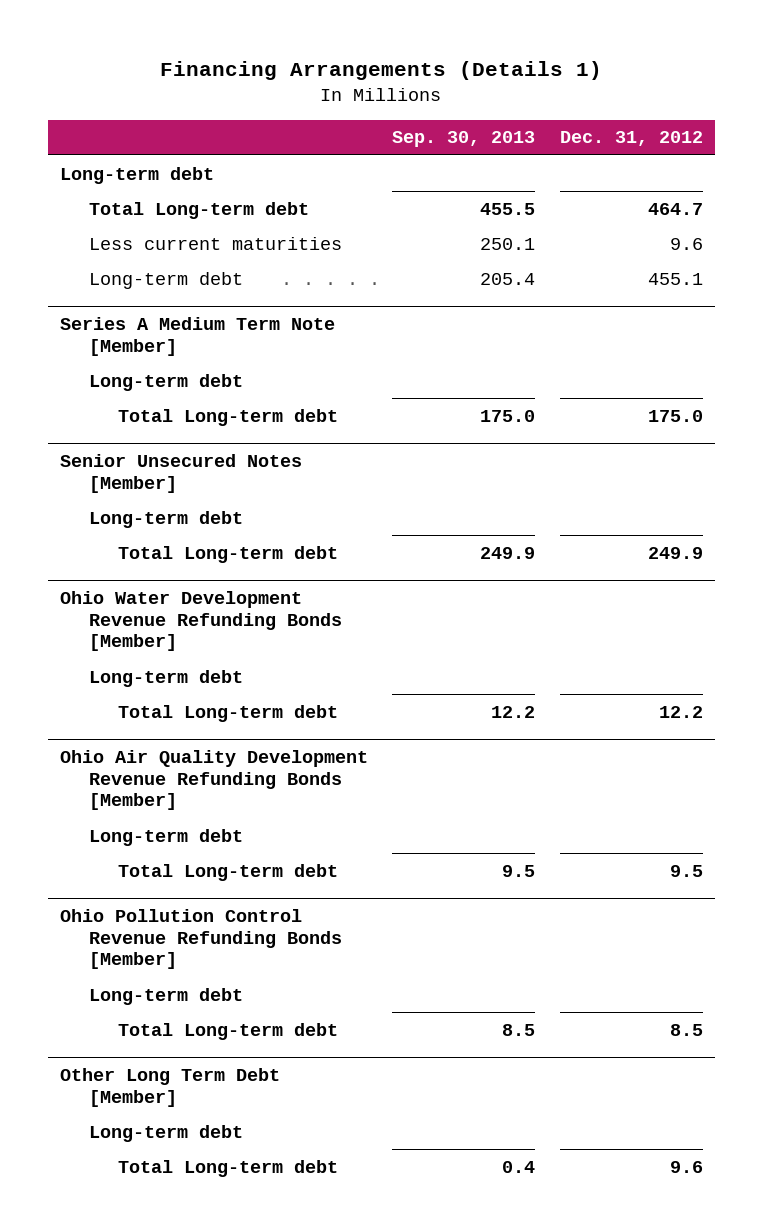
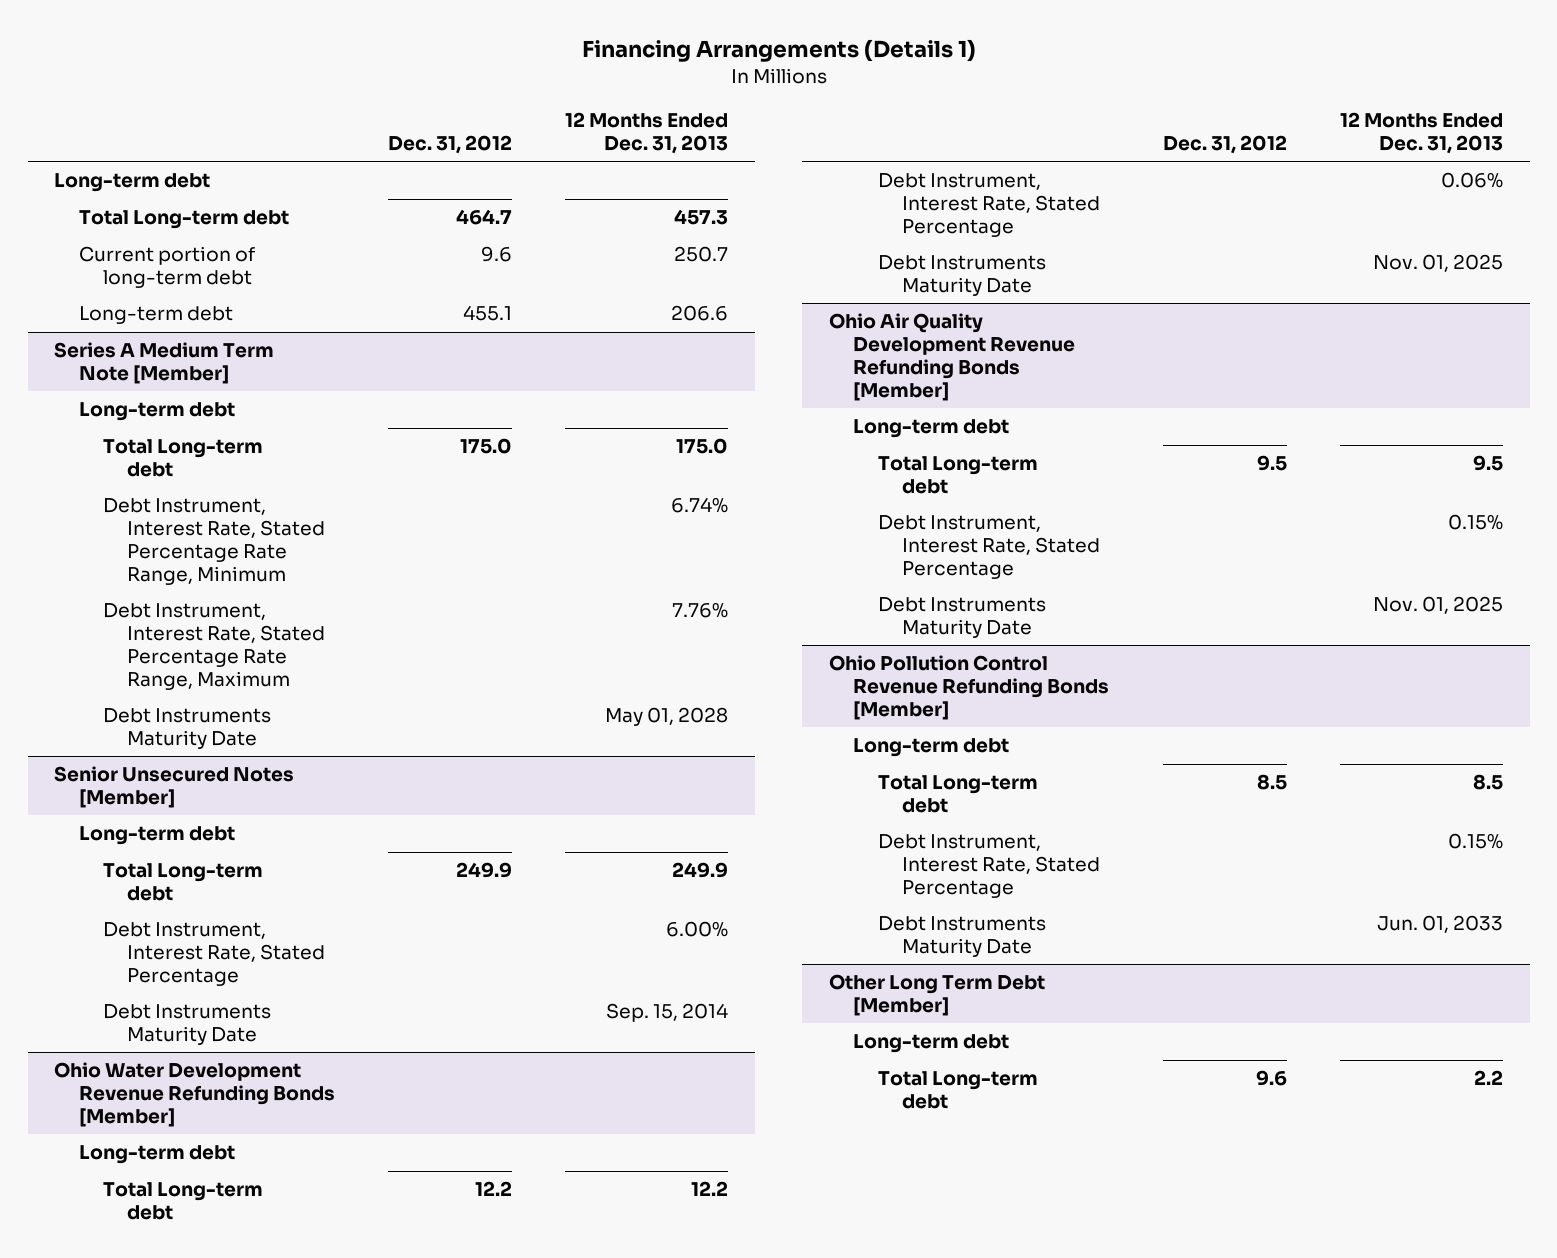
[392,131,536,148] Sep. 30, 2013 -> none
none -> [565,112,729,154] 12 Months Ended Dec. 31, 2013
[89,236,343,250] Less current maturities -> [78,246,255,288] Current portion of long-term debt
none -> [103,498,326,585] Debt Instrument, Interest Rate, Stated Percentage Rate Range, Minimum
none -> [103,603,326,690] Debt Instrument, Interest Rate, Stated Percentage Rate Range, Maximum
none -> [103,708,272,749] Debt Instruments Maturity Date
none -> [103,922,326,986] Debt Instrument, Interest Rate, Stated Percentage
none -> [103,1004,272,1045] Debt Instruments Maturity Date
none -> [877,173,1101,237] Debt Instrument, Interest Rate, Stated Percentage
none -> [877,255,1046,296] Debt Instruments Maturity Date
none -> [877,515,1101,579] Debt Instrument, Interest Rate, Stated Percentage
none -> [877,597,1046,638] Debt Instruments Maturity Date
none -> [877,834,1101,898] Debt Instrument, Interest Rate, Stated Percentage
none -> [877,916,1046,957] Debt Instruments Maturity Date

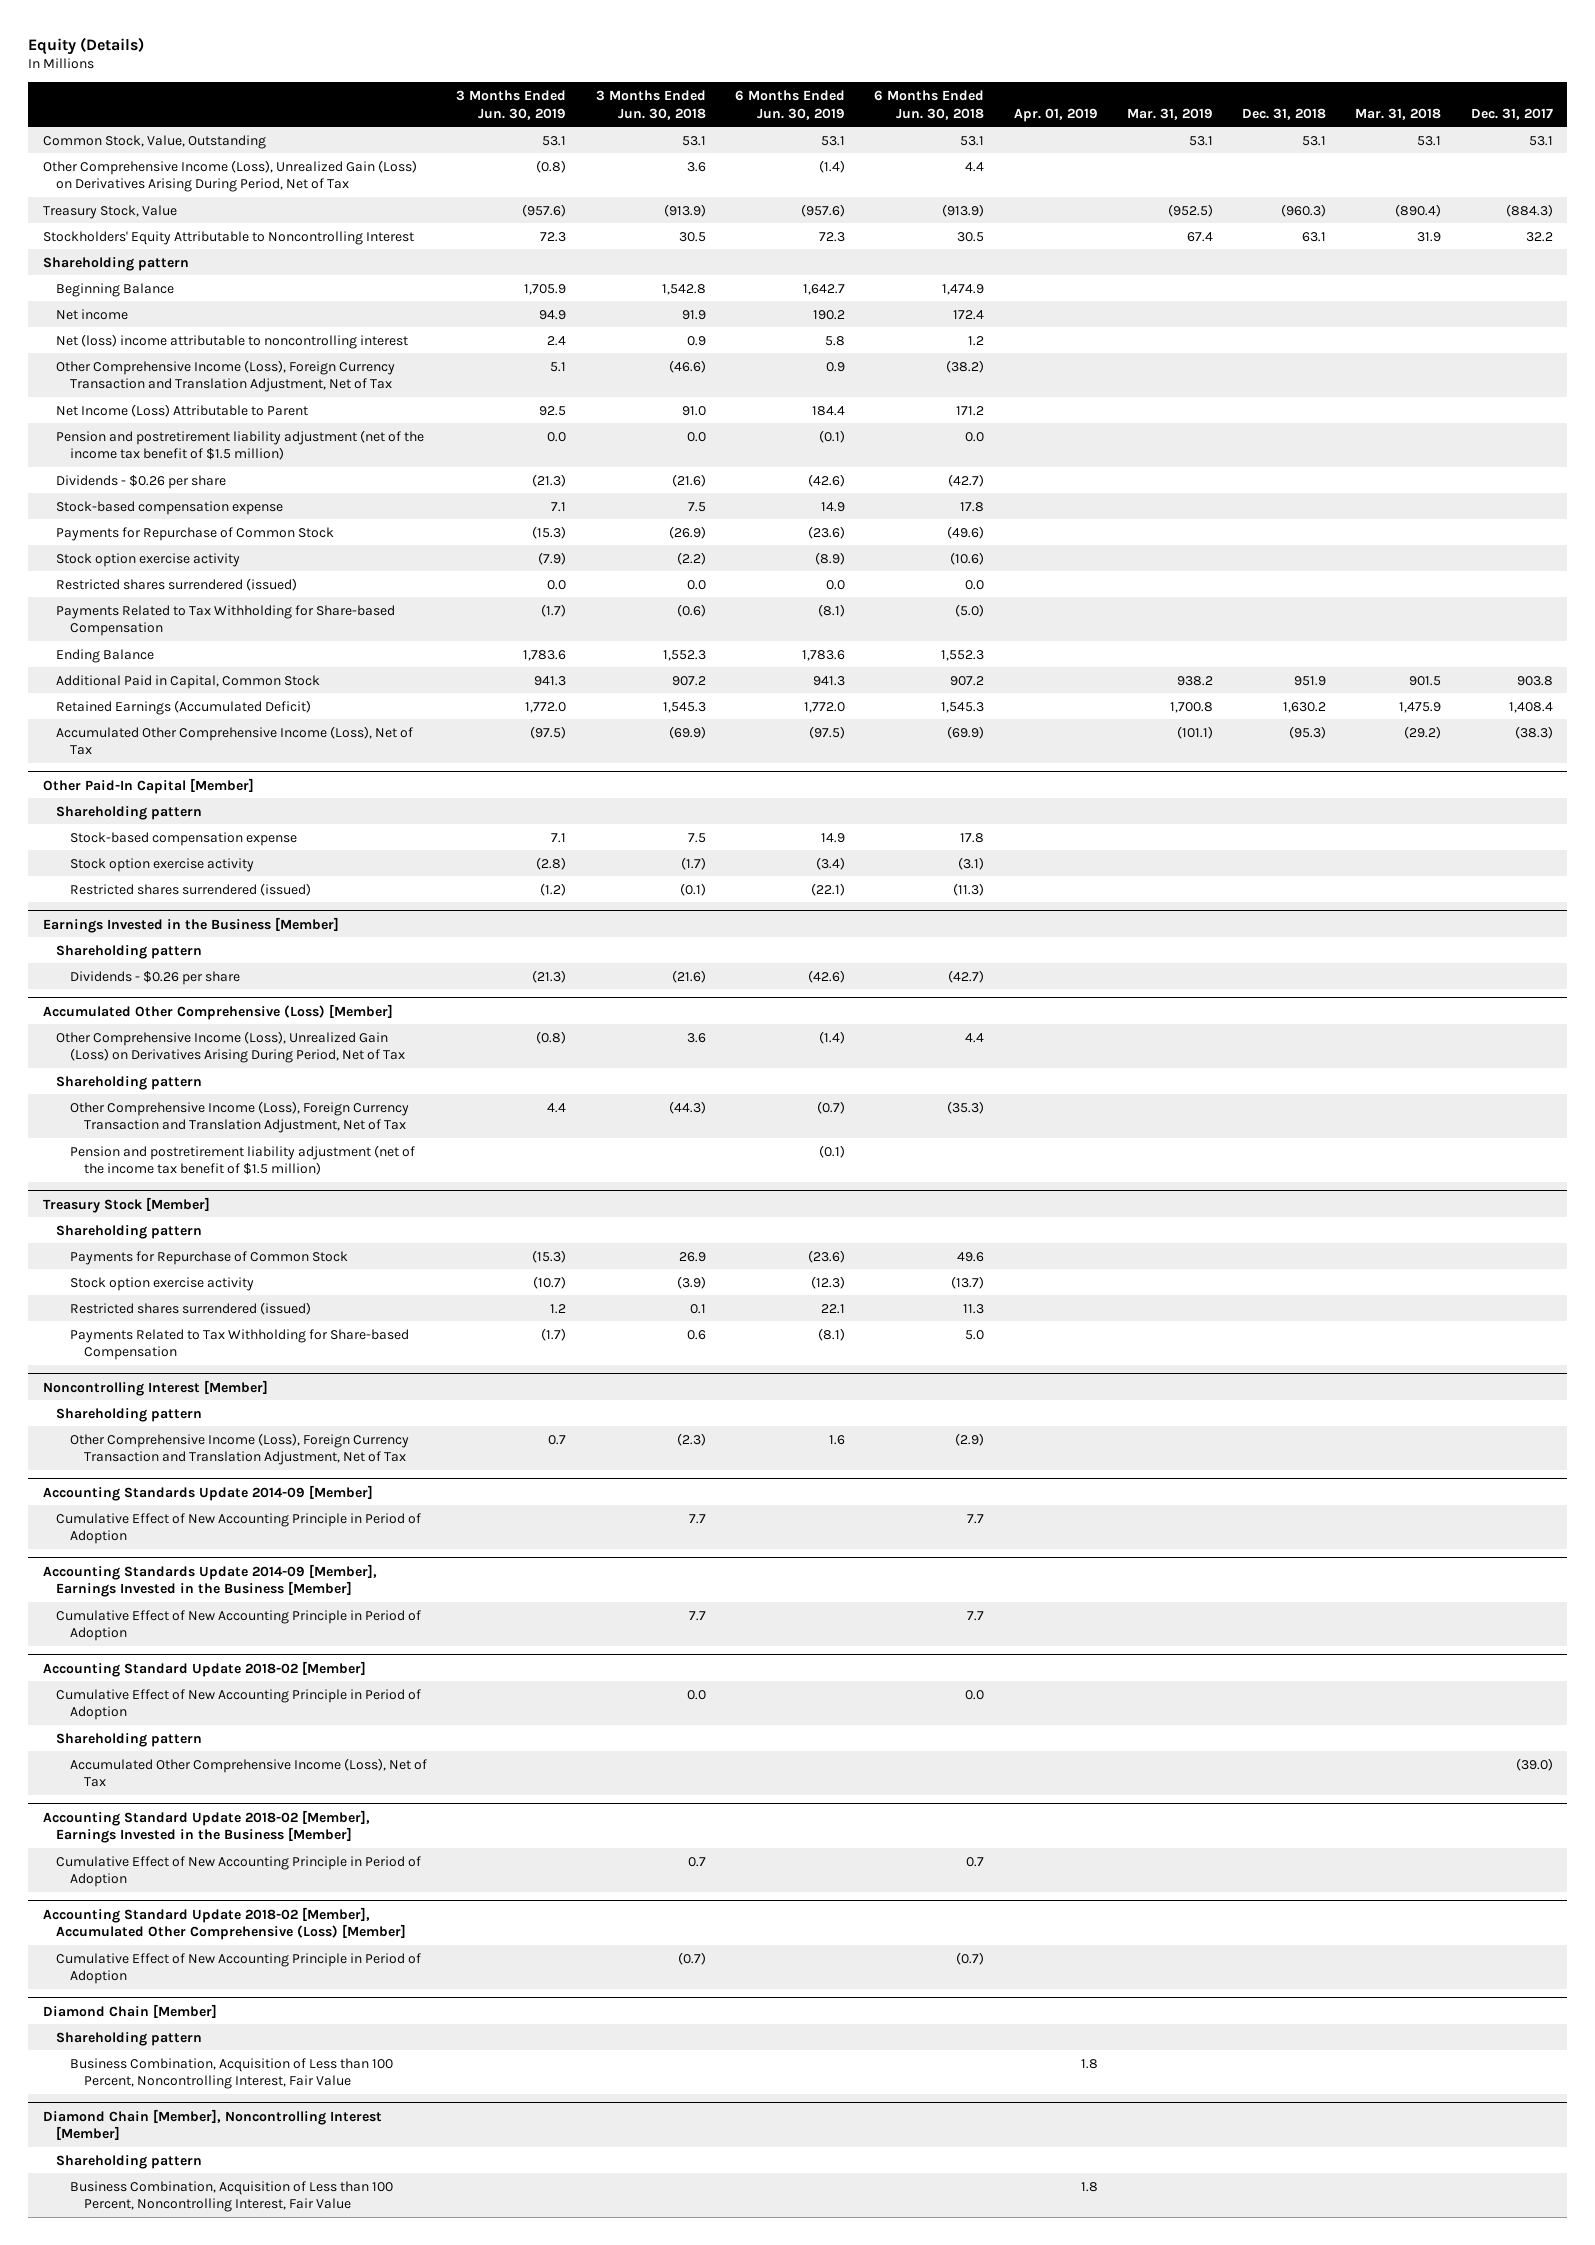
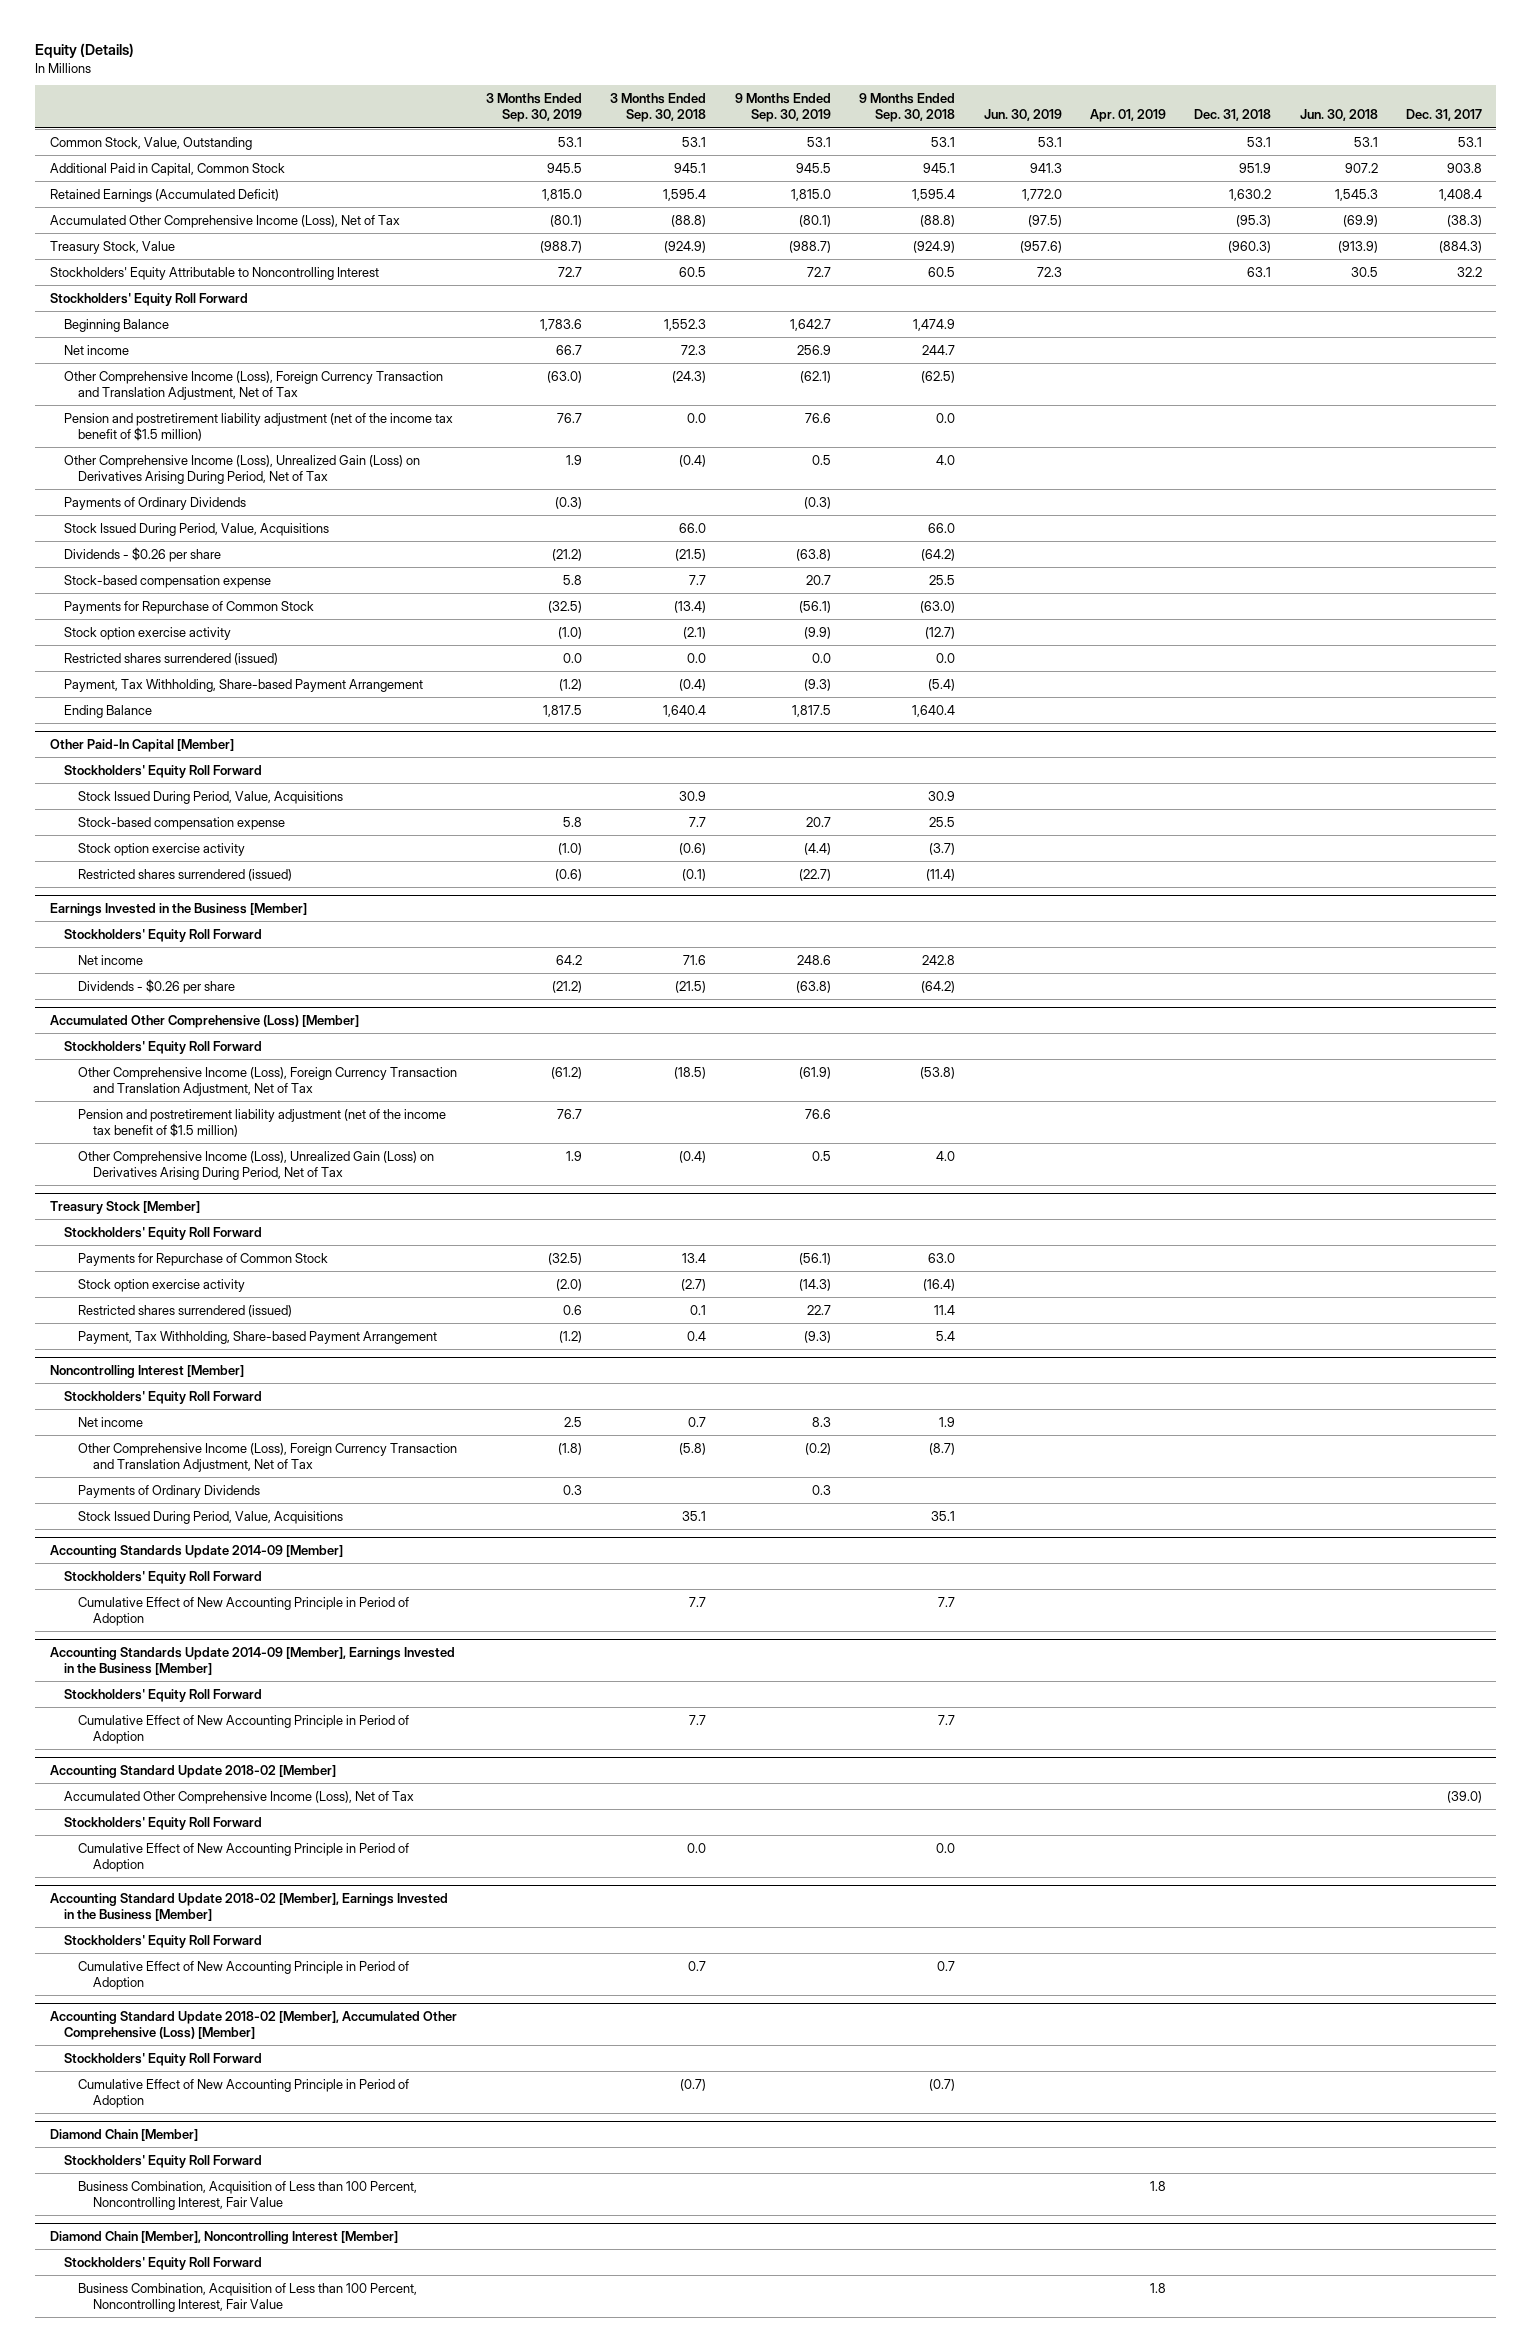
[456,89,567,120] 3 Months Ended Jun. 30, 2019 -> none
[595,89,706,120] 3 Months Ended Jun. 30, 2018 -> none
[734,89,845,120] 6 Months Ended Jun. 30, 2019 -> none
[874,89,985,120] 6 Months Ended Jun. 30, 2018 -> none
[1126,107,1213,120] Mar. 31, 2019 -> none
[1355,107,1442,120] Mar. 31, 2018 -> none
none -> [485,93,582,123] 3 Months Ended Sep. 30, 2019
none -> [610,93,707,123] 3 Months Ended Sep. 30, 2018
none -> [734,93,831,123] 9 Months Ended Sep. 30, 2019
none -> [859,93,956,123] 9 Months Ended Sep. 30, 2018
none -> [983,109,1062,122] Jun. 30, 2019
none -> [1299,109,1378,122] Jun. 30, 2018
[56,674,321,689] Additional Paid in Capital, Common Stock -> [49,162,285,176] Additional Paid in Capital, Common Stock
[56,699,312,715] Retained Earnings (Accumulated Deficit) -> [49,188,279,202] Retained Earnings (Accumulated Deficit)
[56,725,414,756] Accumulated Other Comprehensive Income (Loss), Net of Tax -> [49,214,400,228] Accumulated Other Comprehensive Income (Loss), Net of Tax
[42,256,189,271] Shareholding pattern -> none
none -> [49,292,248,306] Stockholders' Equity Roll Forward
[56,333,409,349] Net (loss) income attributable to noncontrolling interest -> none
[56,403,309,417] Net Income (Loss) Attributable to Parent -> none
[42,159,417,193] Other Comprehensive Income (Loss), Unrealized Gain (Loss) on Derivatives Arising During Period, Net of Tax -> [64,454,421,484] Other Comprehensive Income (Loss), Unrealized Gain (Loss) on Derivatives Arising During Period, Net of Tax
none -> [64,496,247,510] Payments of Ordinary Dividends
none -> [64,522,330,536] Stock Issued During Period, Value, Acquisitions
[56,604,396,637] Payments Related to Tax Withholding for Share-based Compensation -> [64,678,424,692] Payment, Tax Withholding, Share-based Payment Arrangement
[56,805,203,820] Shareholding pattern -> none
none -> [64,764,263,778] Stockholders' Equity Roll Forward
none -> [78,790,344,804] Stock Issued During Period, Value, Acquisitions
[56,944,203,959] Shareholding pattern -> none
none -> [64,928,263,942] Stockholders' Equity Roll Forward
none -> [78,954,144,965] Net income
[56,1075,203,1090] Shareholding pattern -> none
none -> [64,1040,263,1054] Stockholders' Equity Roll Forward
[56,1030,405,1064] Other Comprehensive Income (Loss), Unrealized Gain (Loss) on Derivatives Arising During Period, Net of Tax -> [78,1150,435,1180] Other Comprehensive Income (Loss), Unrealized Gain (Loss) on Derivatives Arising During Period, Net of Tax
[56,1224,203,1239] Shareholding pattern -> none
none -> [64,1226,263,1240] Stockholders' Equity Roll Forward
[69,1328,409,1361] Payments Related to Tax Withholding for Share-based Compensation -> [78,1330,438,1344] Payment, Tax Withholding, Share-based Payment Arrangement
[56,1407,203,1422] Shareholding pattern -> none
none -> [64,1390,263,1404] Stockholders' Equity Roll Forward
none -> [78,1416,144,1427] Net income
none -> [78,1484,261,1498] Payments of Ordinary Dividends
none -> [78,1510,344,1524] Stock Issued During Period, Value, Acquisitions
none -> [64,1570,263,1584] Stockholders' Equity Roll Forward
none -> [64,1688,263,1702] Stockholders' Equity Roll Forward
[56,1732,203,1747] Shareholding pattern -> none
none -> [64,1816,263,1830] Stockholders' Equity Roll Forward
[56,1688,422,1721] Cumulative Effect of New Accounting Principle in Period of Adoption -> [78,1842,410,1872] Cumulative Effect of New Accounting Principle in Period of Adoption
none -> [64,1934,263,1948] Stockholders' Equity Roll Forward
none -> [64,2052,263,2066] Stockholders' Equity Roll Forward
[56,2031,203,2046] Shareholding pattern -> none
none -> [64,2154,263,2168] Stockholders' Equity Roll Forward
[56,2154,203,2169] Shareholding pattern -> none
none -> [64,2256,263,2270] Stockholders' Equity Roll Forward

